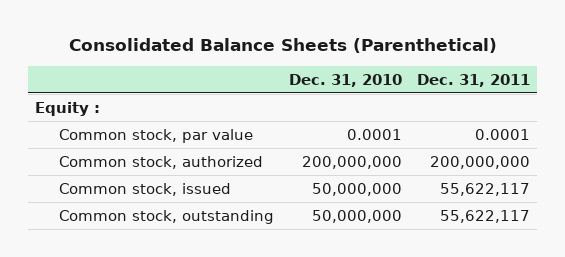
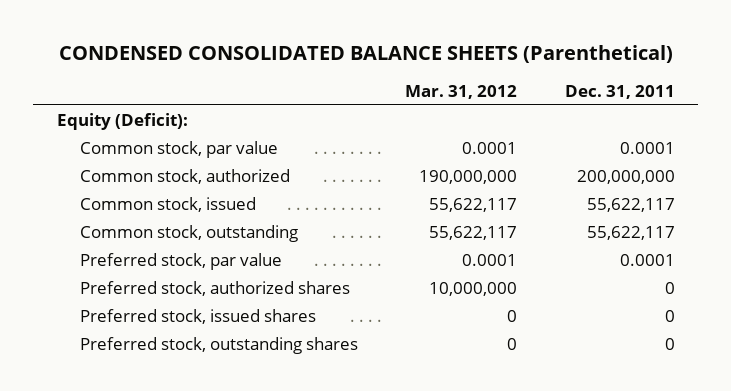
[68,37,497,53] Consolidated Balance Sheets (Parenthetical) -> [58,44,673,63] CONDENSED CONSOLIDATED BALANCE SHEETS (Parenthetical)
[288,73,402,87] Dec. 31, 2010 -> none
none -> [405,84,518,99] Mar. 31, 2012
[35,102,101,117] Equity : -> [56,113,188,131] Equity (Deficit):
none -> [79,253,282,271] Preferred stock, par value
none -> [79,281,350,297] Preferred stock, authorized shares
none -> [79,309,316,325] Preferred stock, issued shares
none -> [79,337,358,355] Preferred stock, outstanding shares

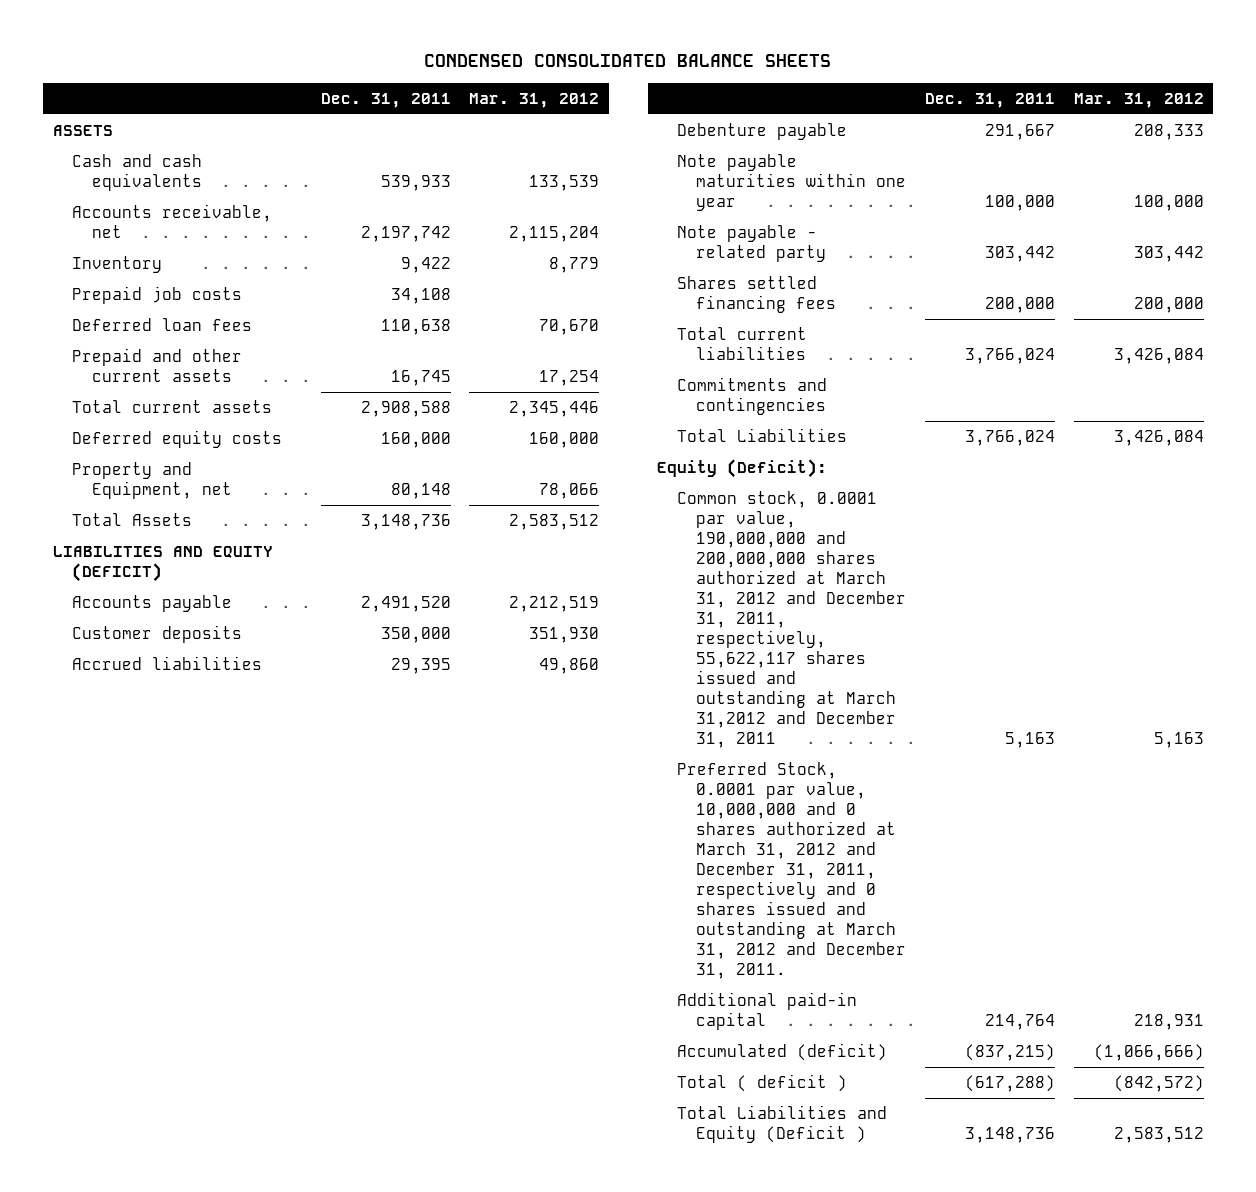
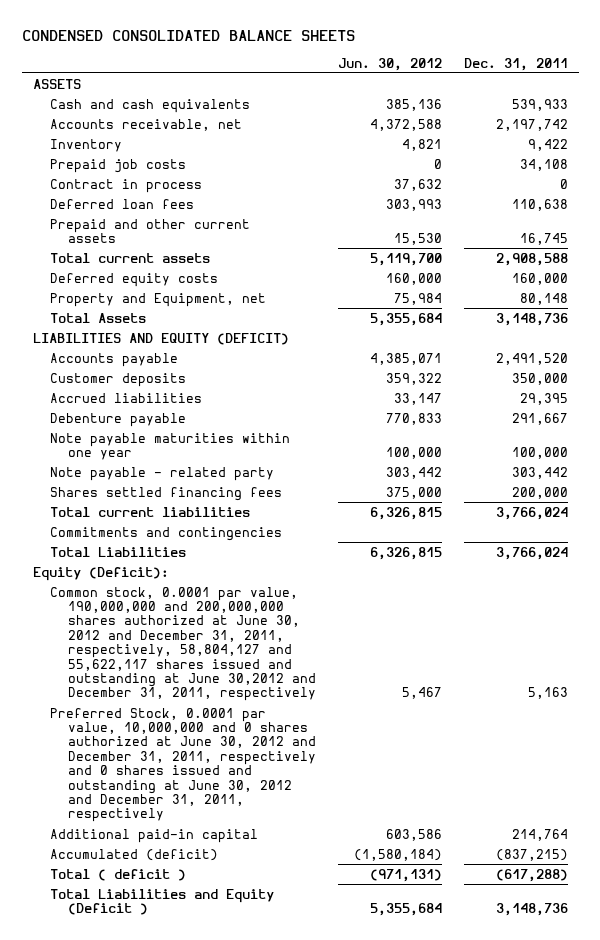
[469,92,600,108] Mar. 31, 2012 -> none
none -> [337,57,442,71] Jun. 30, 2012
none -> [50,178,203,193] Contract in process
[676,490,907,748] Common stock, 0.0001 par value, 190,000,000 and 200,000,000 shares authorized at March 31, 2012 and December 31, 2011, respectively, 55,622,117 shares issued and outstanding at March 31,2012 and December 31, 2011 -> [50,586,316,702] Common stock, 0.0001 par value, 190,000,000 and 200,000,000 shares authorized at June 30, 2012 and December 31, 2011, respectively, 58,804,127 and 55,622,117 shares issued and outstanding at June 30,2012 and December 31, 2011, respectively
[676,761,907,979] Preferred Stock, 0.0001 par value, 10,000,000 and 0 shares authorized at March 31, 2012 and December 31, 2011, respectively and 0 shares issued and outstanding at March 31, 2012 and December 31, 2011. -> [50,707,316,823] Preferred Stock, 0.0001 par value, 10,000,000 and 0 shares authorized at June 30, 2012 and December 31, 2011, respectively and 0 shares issued and outstanding at June 30, 2012 and December 31, 2011, respectively

